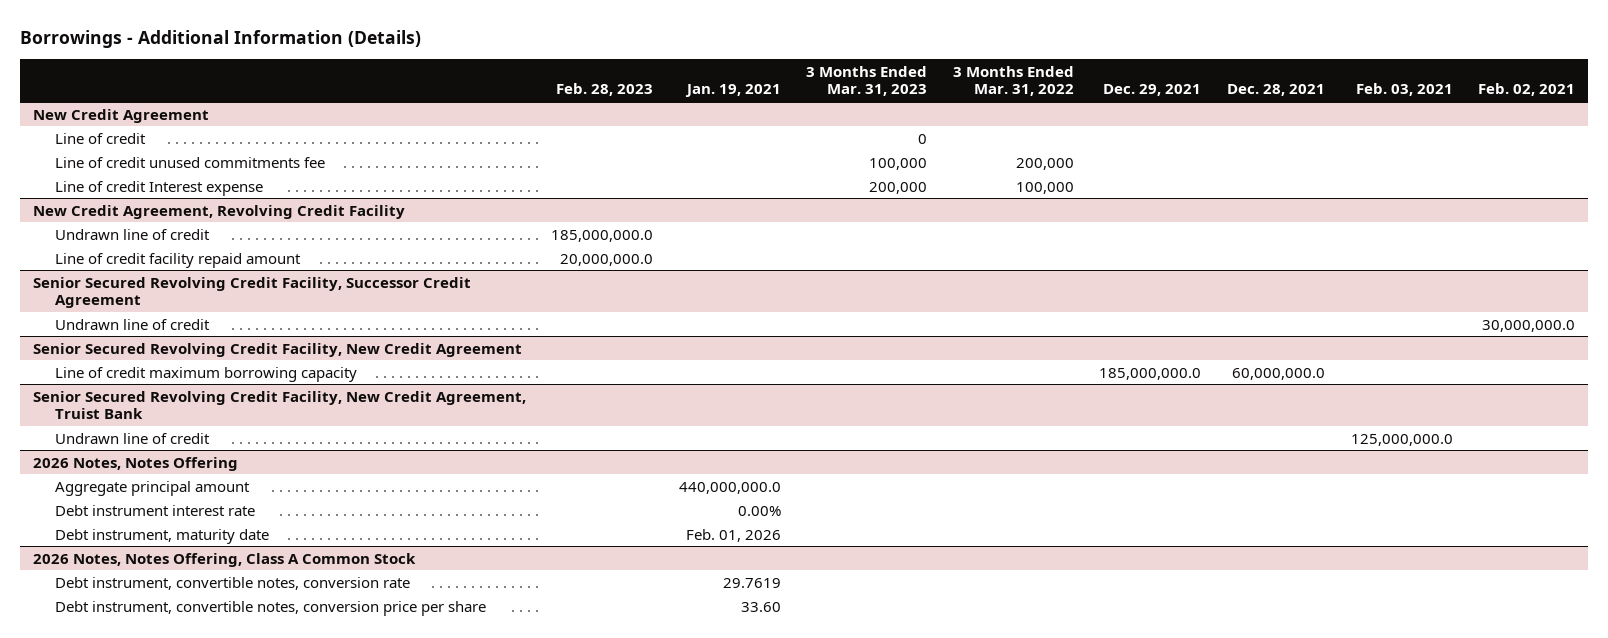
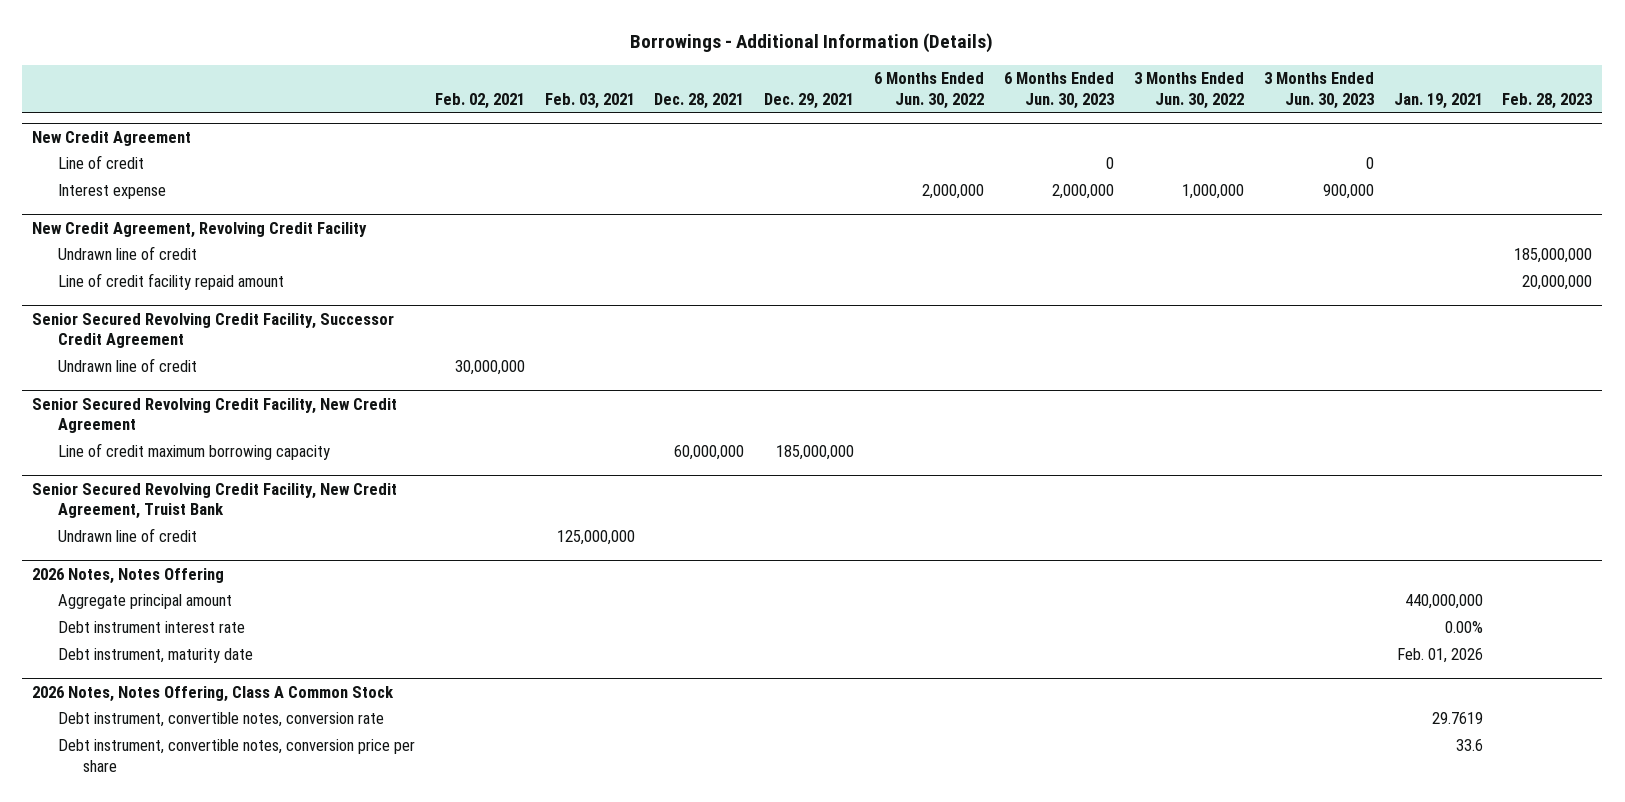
[806,65,928,97] 3 Months Ended Mar. 31, 2023 -> none
[952,65,1074,97] 3 Months Ended Mar. 31, 2022 -> none
none -> [874,72,985,109] 6 Months Ended Jun. 30, 2022
none -> [1003,72,1114,109] 6 Months Ended Jun. 30, 2023
none -> [1133,72,1244,109] 3 Months Ended Jun. 30, 2022
none -> [1263,72,1374,109] 3 Months Ended Jun. 30, 2023
[54,156,325,168] Line of credit unused commitments fee -> none
[54,180,263,196] Line of credit Interest expense -> none
none -> [57,184,166,200] Interest expense
[551,229,654,242] 185,000,000.0 -> [1514,248,1593,264] 185,000,000
[560,253,654,266] 20,000,000.0 -> [1522,275,1593,291] 20,000,000
[1482,319,1576,332] 30,000,000.0 -> [454,360,525,376] 30,000,000
[1099,367,1202,380] 185,000,000.0 -> [776,445,855,461] 185,000,000
[1232,367,1326,380] 60,000,000.0 -> [674,445,745,461] 60,000,000
[1350,433,1453,446] 125,000,000.0 -> [556,530,635,546] 125,000,000
[678,481,781,494] 440,000,000.0 -> [1404,594,1483,610] 440,000,000
[740,601,781,612] 33.60 -> [1455,739,1483,752] 33.6

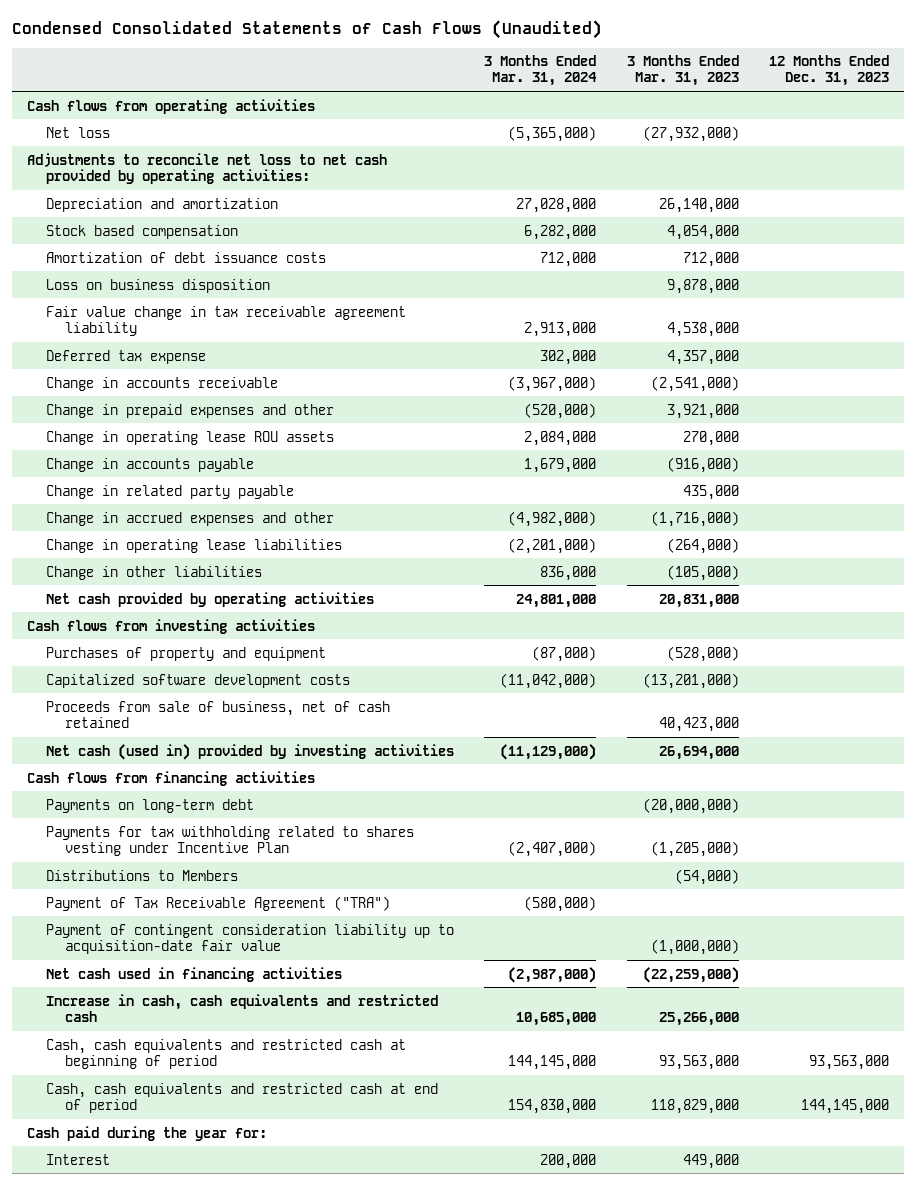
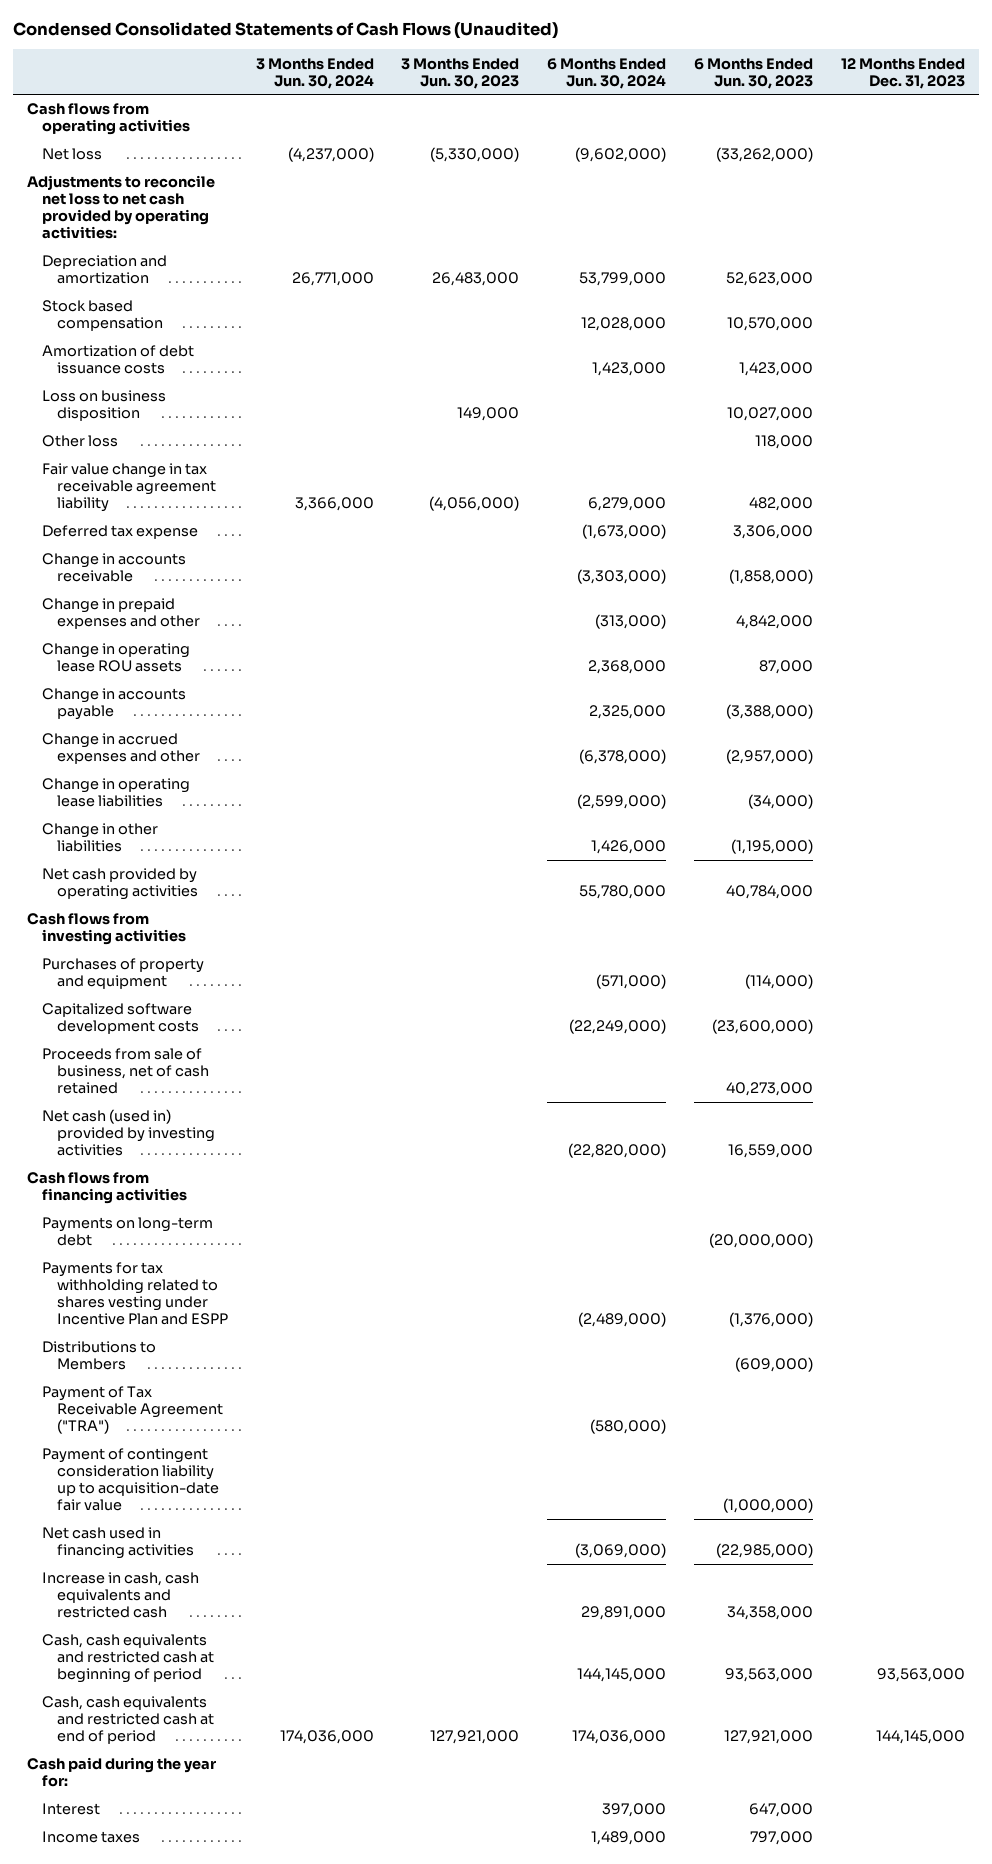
[484,55,598,87] 3 Months Ended Mar. 31, 2024 -> none
[626,55,739,87] 3 Months Ended Mar. 31, 2023 -> none
none -> [255,57,374,89] 3 Months Ended Jun. 30, 2024
none -> [401,57,520,89] 3 Months Ended Jun. 30, 2023
none -> [547,57,667,89] 6 Months Ended Jun. 30, 2024
none -> [693,57,813,89] 6 Months Ended Jun. 30, 2023
none -> [41,435,118,448] Other loss
[46,484,295,499] Change in related party payable -> none
[46,825,415,856] Payments for tax withholding related to shares vesting under Incentive Plan -> [41,1262,228,1325] Payments for tax withholding related to shares vesting under Incentive Plan and ESPP
none -> [41,1831,140,1844] Income taxes

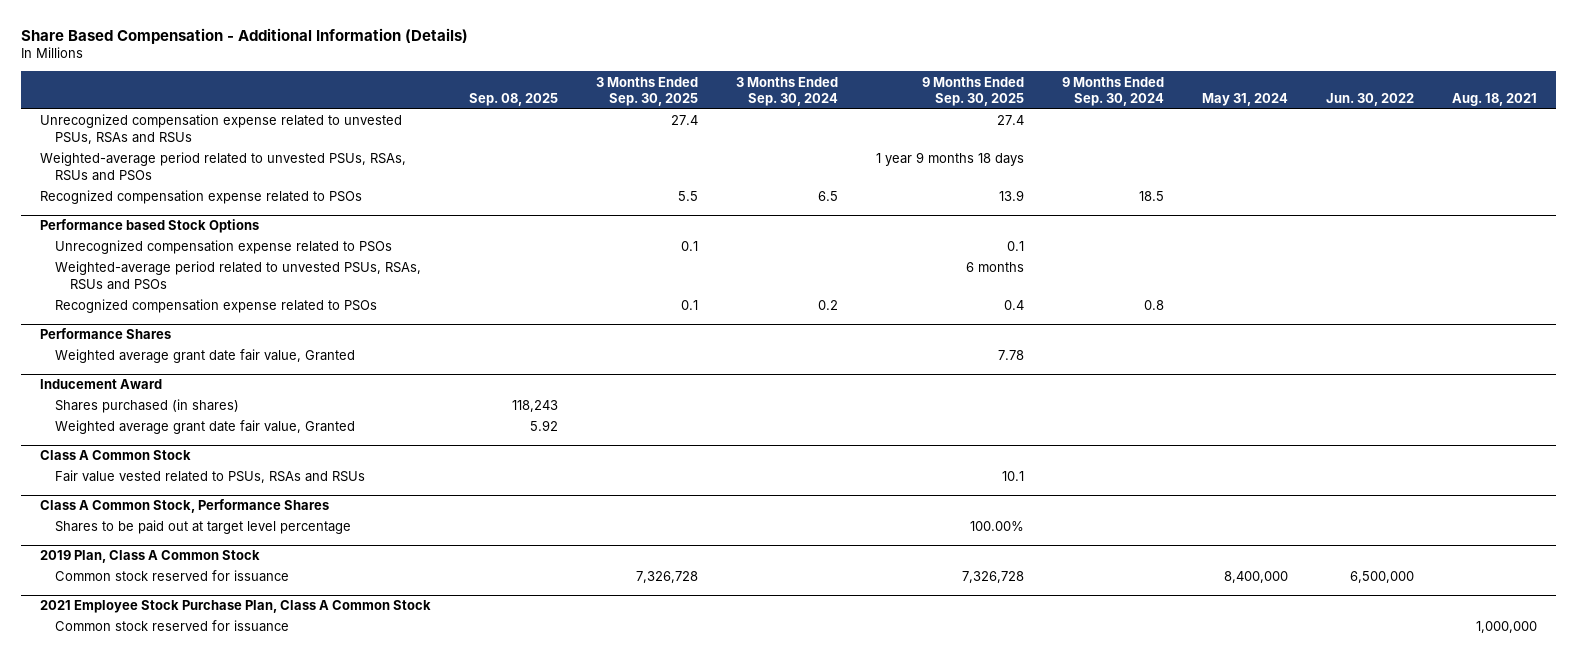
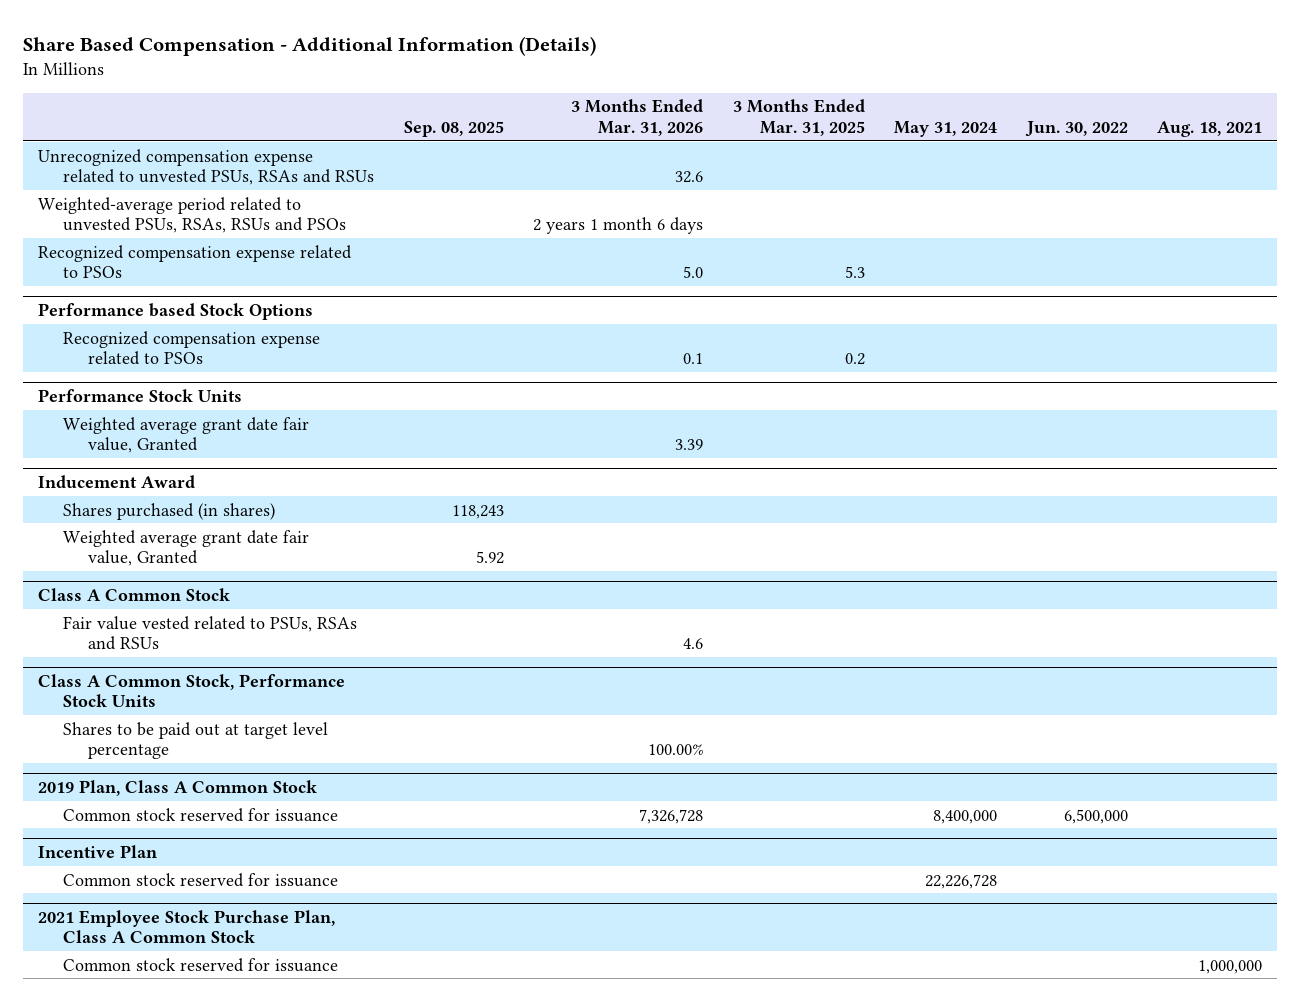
[595,76,698,106] 3 Months Ended Sep. 30, 2025 -> none
[735,76,838,106] 3 Months Ended Sep. 30, 2024 -> none
[921,76,1024,106] 9 Months Ended Sep. 30, 2025 -> none
[1061,76,1164,106] 9 Months Ended Sep. 30, 2024 -> none
none -> [571,99,704,136] 3 Months Ended Mar. 31, 2026
none -> [732,99,865,136] 3 Months Ended Mar. 31, 2025
[54,240,392,255] Unrecognized compensation expense related to PSOs -> none
[54,261,421,290] Weighted-average period related to unvested PSUs, RSAs, RSUs and PSOs -> none
[39,328,171,340] Performance Shares -> [37,388,242,402] Performance Stock Units
[39,499,329,514] Class A Common Stock, Performance Shares -> [37,673,345,708] Class A Common Stock, Performance Stock Units
none -> [37,844,157,858] Incentive Plan
none -> [63,872,339,887] Common stock reserved for issuance

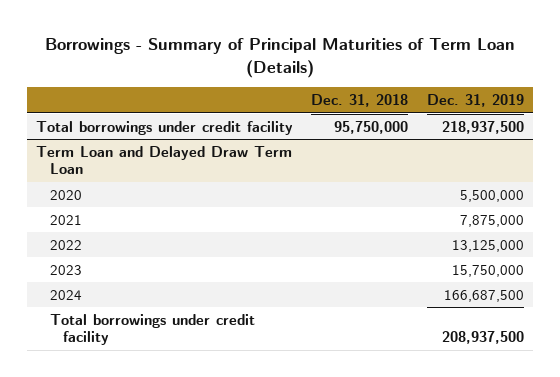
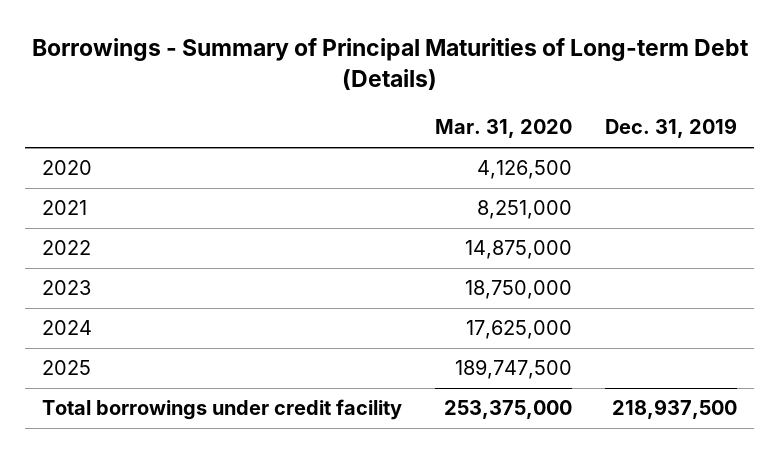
[44,38,515,78] Borrowings - Summary of Principal Maturities of Term Loan (Details) -> [31,38,749,90] Borrowings - Summary of Principal Maturities of Long-term Debt (Details)
[311,94,409,108] Dec. 31, 2018 -> none
none -> [435,119,573,139] Mar. 31, 2020
none -> [41,160,92,176] 2020
none -> [41,200,87,216] 2021
none -> [41,240,91,256] 2022
none -> [41,280,91,296] 2023
none -> [41,320,92,336] 2024
none -> [41,360,91,376] 2025
[36,145,293,174] Term Loan and Delayed Draw Term Loan -> none
[49,189,82,200] 2020 -> none
[49,214,82,225] 2021 -> none
[49,239,82,250] 2022 -> none
[49,264,82,275] 2023 -> none
[49,289,82,300] 2024 -> none
[49,313,255,345] Total borrowings under credit facility -> none

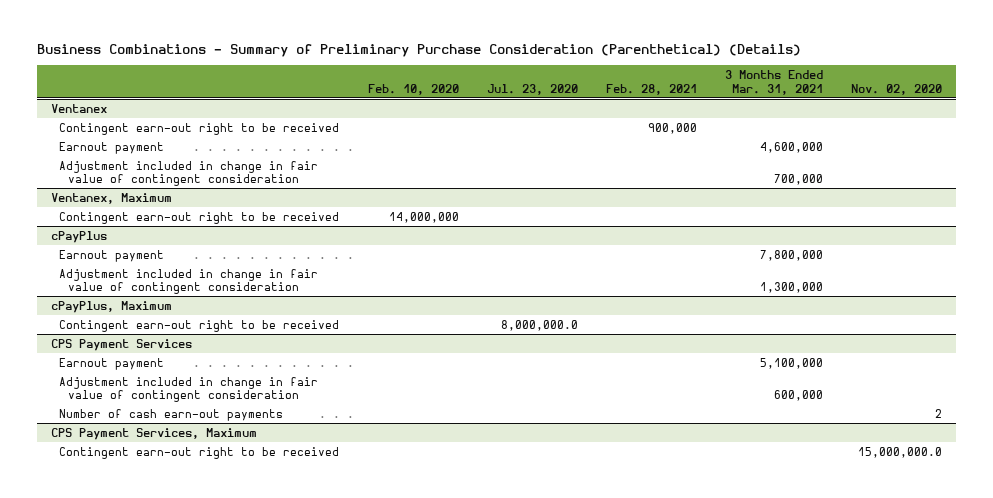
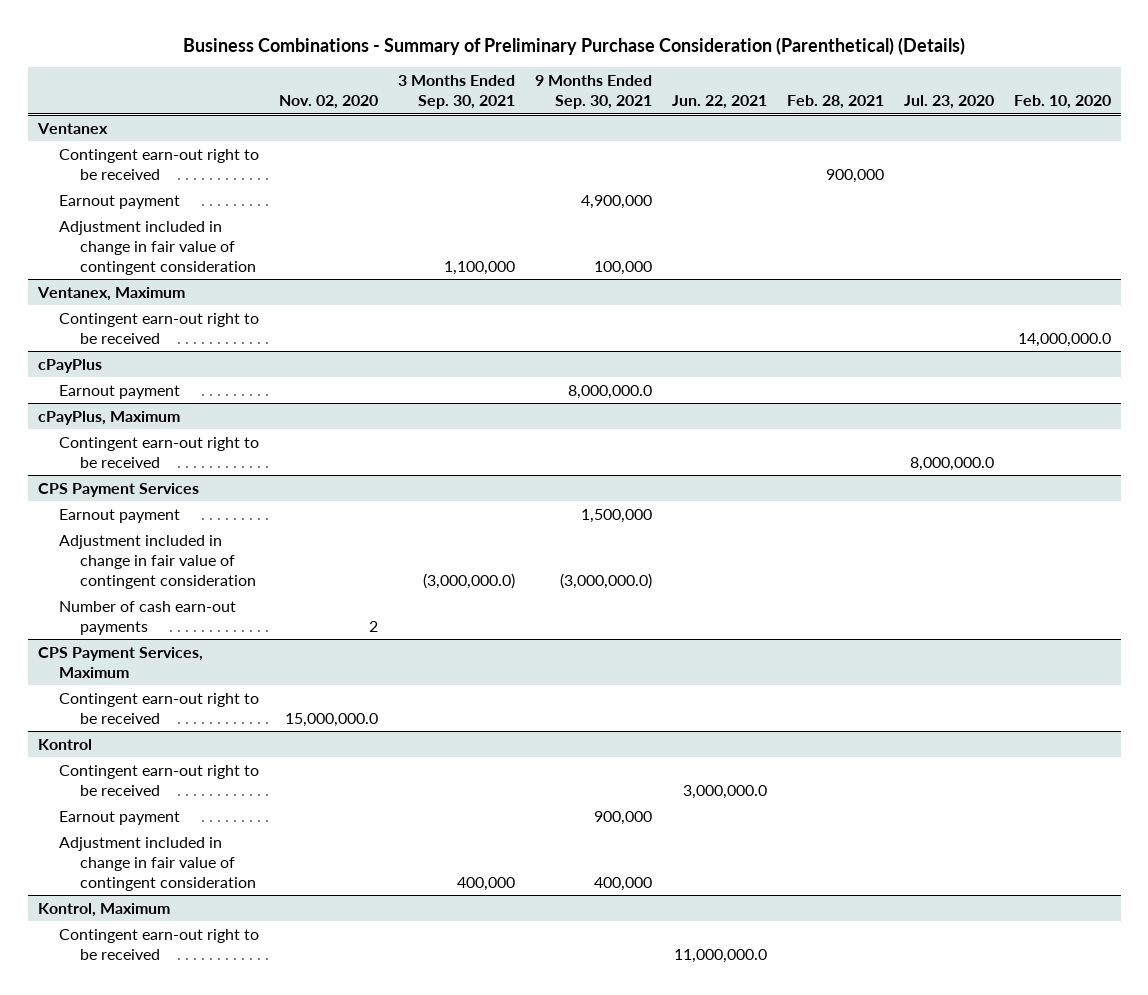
[724,69,823,95] 3 Months Ended Mar. 31, 2021 -> none
none -> [397,75,515,110] 3 Months Ended Sep. 30, 2021
none -> [534,75,652,110] 9 Months Ended Sep. 30, 2021
none -> [671,95,767,110] Jun. 22, 2021
[388,211,459,223] 14,000,000 -> [1017,332,1111,347] 14,000,000.0
[59,268,319,295] Adjustment included in change in fair value of contingent consideration -> none
none -> [37,738,92,750] Kontrol
none -> [59,764,260,796] Contingent earn-out right to be received
none -> [59,810,181,825] Earnout payment
none -> [59,836,257,891] Adjustment included in change in fair value of contingent consideration
none -> [37,902,170,917] Kontrol, Maximum
none -> [59,928,260,960] Contingent earn-out right to be received

